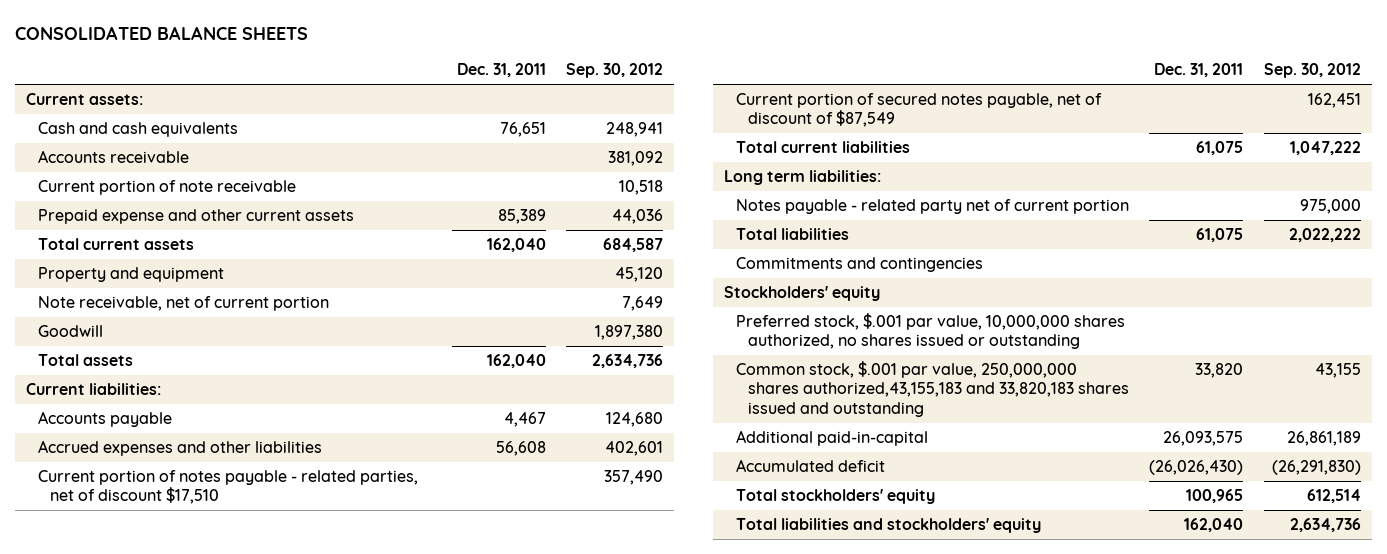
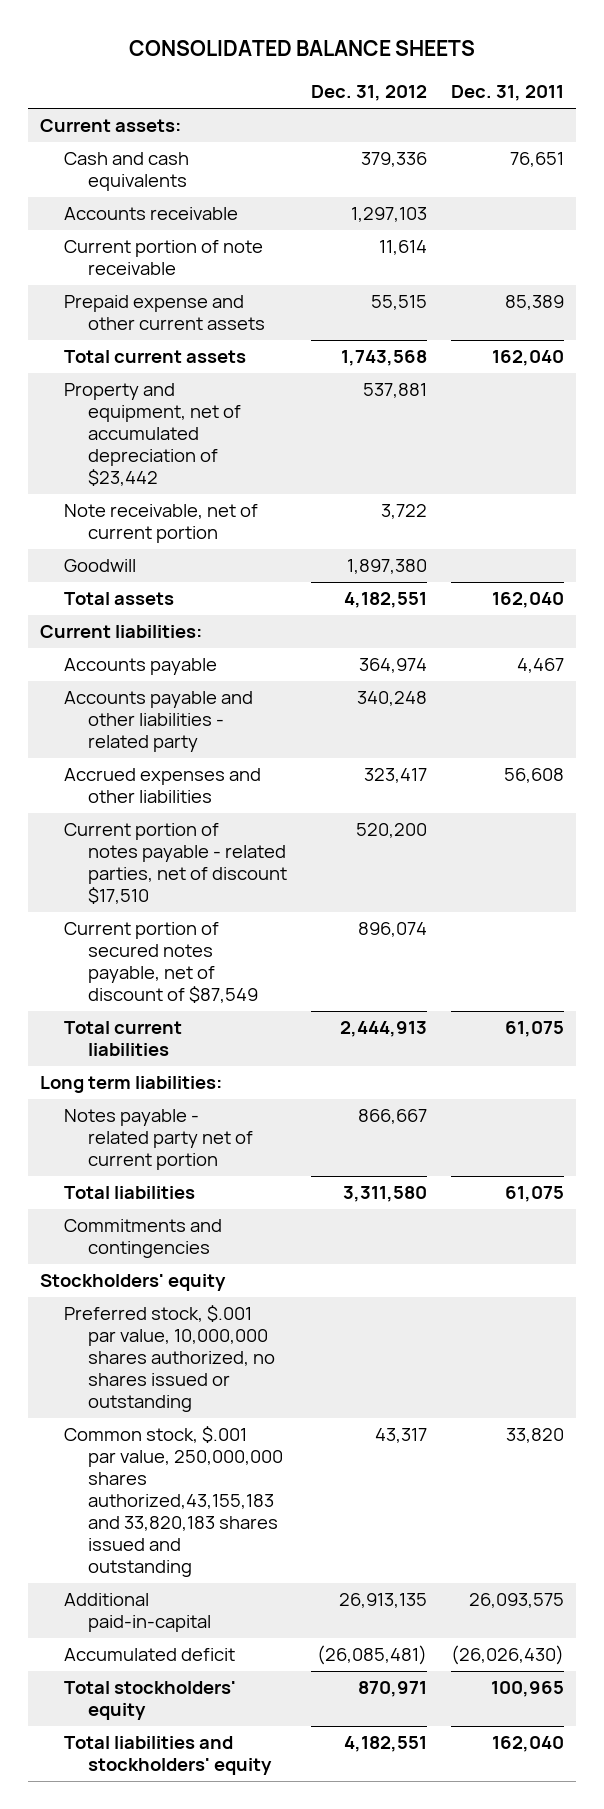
[566,63,664,79] Sep. 30, 2012 -> none
none -> [311,85,428,102] Dec. 31, 2012
[37,266,224,282] Property and equipment -> [64,383,242,487] Property and equipment, net of accumulated depreciation of $23,442
none -> [64,691,254,753] Accounts payable and other liabilities - related party

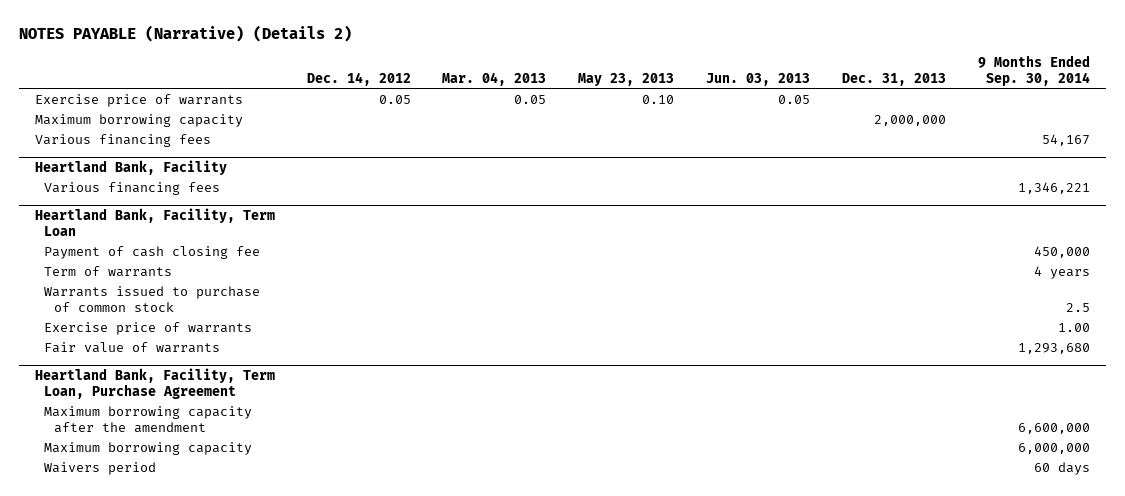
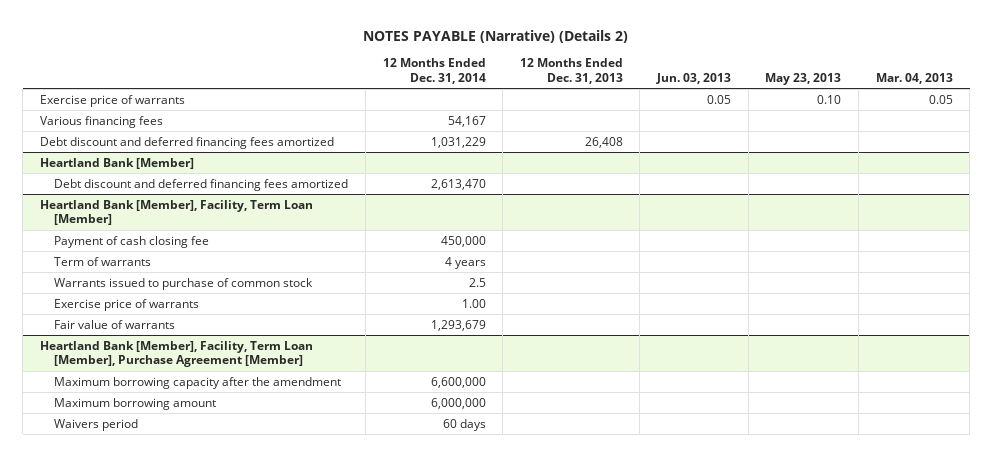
[306,71,411,86] Dec. 14, 2012 -> none
[841,72,946,86] Dec. 31, 2013 -> none
[977,54,1090,86] 9 Months Ended Sep. 30, 2014 -> none
none -> [382,58,486,85] 12 Months Ended Dec. 31, 2014
none -> [519,58,623,85] 12 Months Ended Dec. 31, 2013
[34,113,243,127] Maximum borrowing capacity -> none
[44,181,221,195] Various financing fees -> none
none -> [39,136,334,149] Debt discount and deferred financing fees amortized
[34,159,227,175] Heartland Bank, Facility -> [39,157,194,169] Heartland Bank [Member]
none -> [54,178,349,191] Debt discount and deferred financing fees amortized
[34,207,275,236] Heartland Bank, Facility, Term Loan -> [39,199,313,226] Heartland Bank [Member], Facility, Term Loan [Member]
[34,367,275,399] Heartland Bank, Facility, Term Loan, Purchase Agreement -> [39,340,313,368] Heartland Bank [Member], Facility, Term Loan [Member], Purchase Agreement [Member]
[44,441,253,455] Maximum borrowing capacity -> [54,397,217,410] Maximum borrowing amount

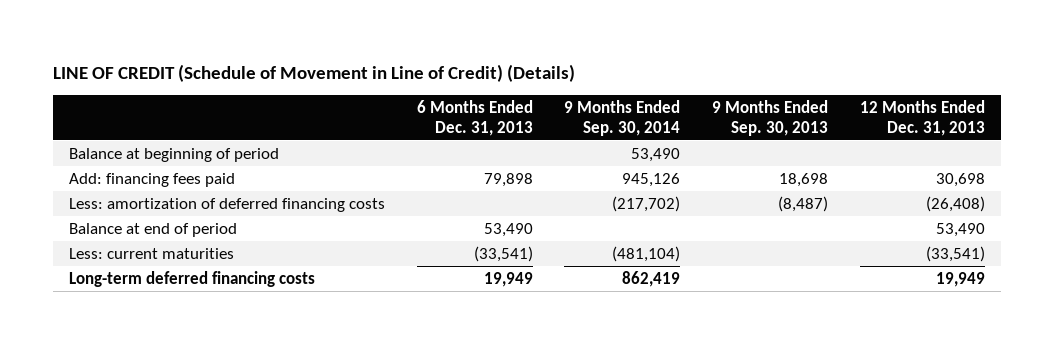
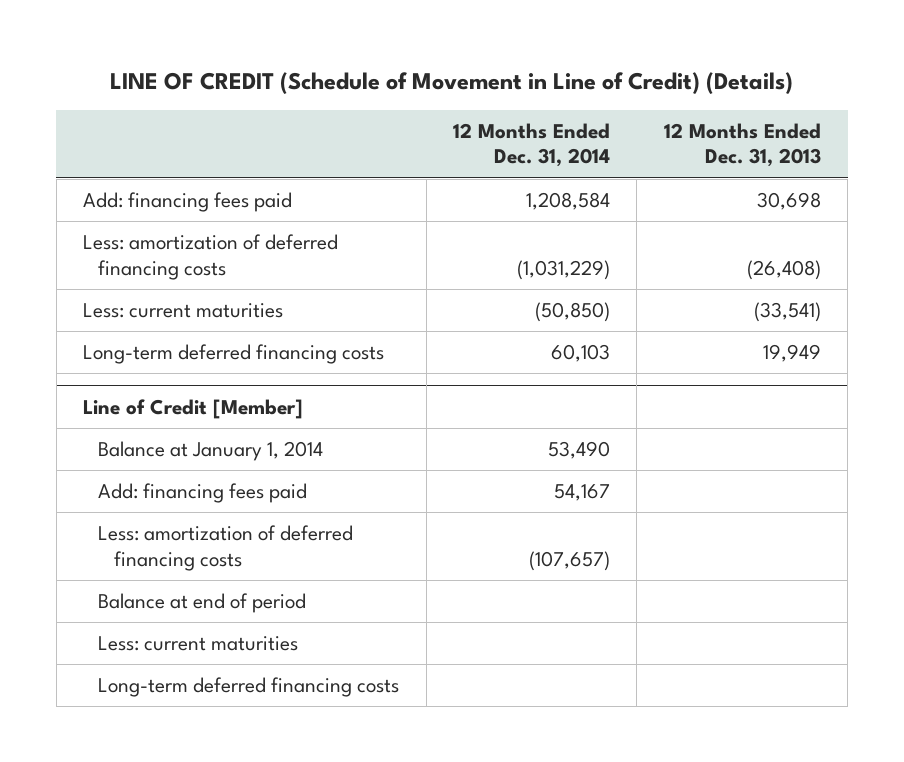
[416,99,533,136] 6 Months Ended Dec. 31, 2013 -> none
[564,99,681,136] 9 Months Ended Sep. 30, 2014 -> none
[712,99,829,136] 9 Months Ended Sep. 30, 2013 -> none
none -> [453,122,611,168] 12 Months Ended Dec. 31, 2014
[68,147,279,162] Balance at beginning of period -> none
[68,222,237,237] Balance at end of period -> none
none -> [83,398,304,419] Line of Credit [Member]
none -> [98,440,324,461] Balance at January 1, 2014
none -> [98,482,308,503] Add: financing fees paid
none -> [98,524,354,571] Less: amortization of deferred financing costs
none -> [98,592,307,613] Balance at end of period
none -> [98,635,299,651] Less: current maturities
none -> [98,676,400,697] Long-term deferred financing costs

